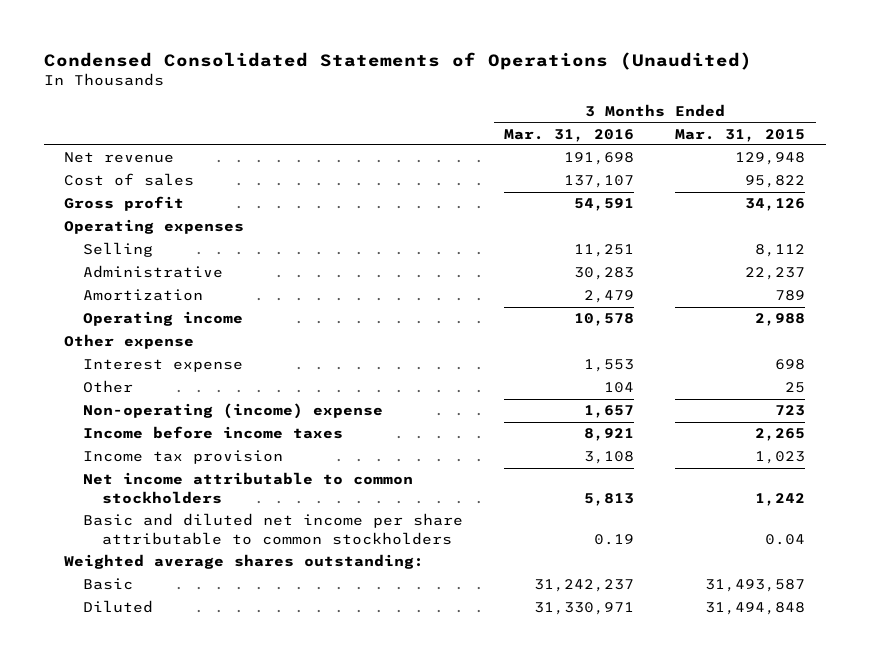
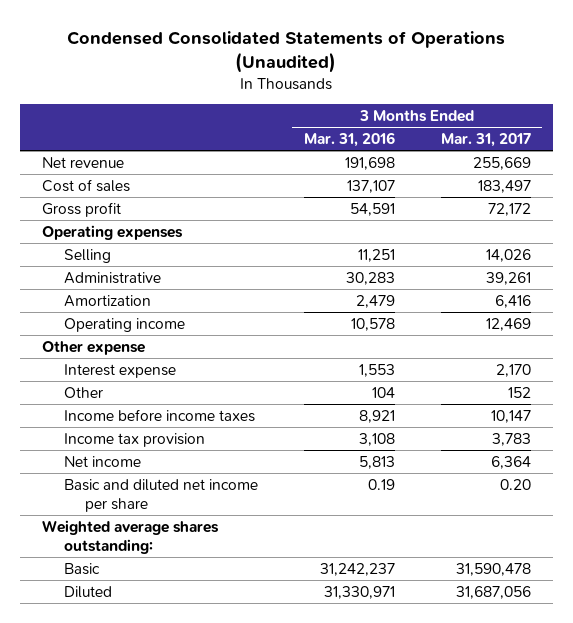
[675,128,806,142] Mar. 31, 2015 -> none
none -> [440,133,531,148] Mar. 31, 2017
[83,403,384,420] Non-operating (income) expense -> none
[83,472,414,504] Net income attributable to common stockholders -> [63,455,141,467] Net income
[83,513,464,545] Basic and diluted net income per share attributable to common stockholders -> [63,478,258,512] Basic and diluted net income per share

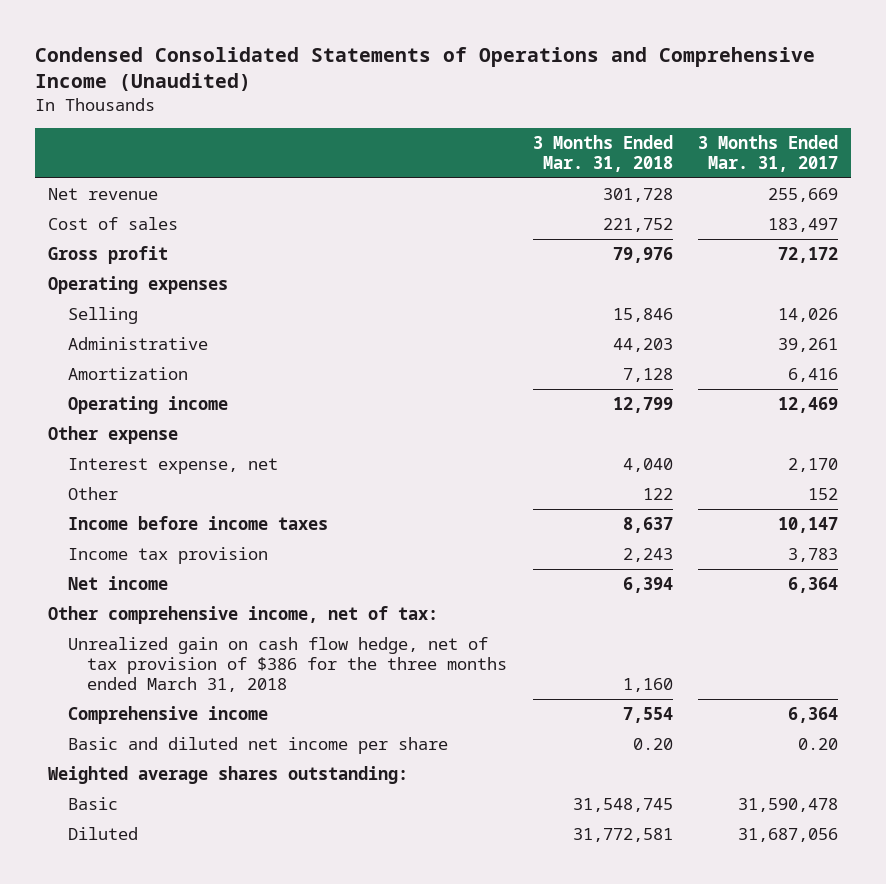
[67,30,506,73] Condensed Consolidated Statements of Operations (Unaudited) -> [35,46,816,91] Condensed Consolidated Statements of Operations and Comprehensive Income (Unaudited)
[303,132,395,148] Mar. 31, 2016 -> none
none -> [532,135,673,172] 3 Months Ended Mar. 31, 2018
[63,363,176,378] Interest expense -> [67,458,278,475] Interest expense, net
none -> [47,606,438,625] Other comprehensive income, net of tax:
none -> [67,637,508,692] Unrealized gain on cash flow hedge, net of tax provision of $386 for the three months ended March 31, 2018
none -> [67,706,268,725] Comprehensive income

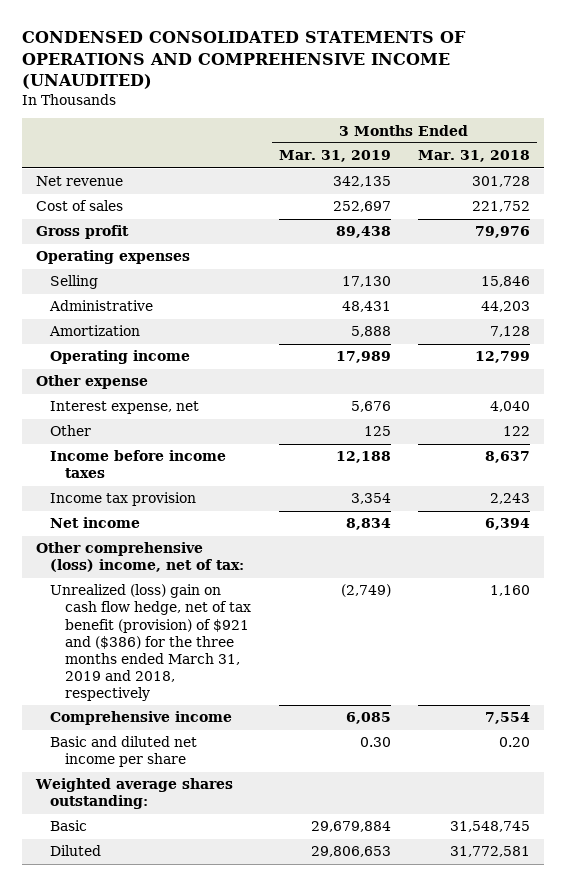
[35,46,816,91] Condensed Consolidated Statements of Operations and Comprehensive Income (Unaudited) -> [22,31,467,90] CONDENSED CONSOLIDATED STATEMENTS OF OPERATIONS AND COMPREHENSIVE INCOME (UNAUDITED)
[698,135,839,172] 3 Months Ended Mar. 31, 2017 -> none
none -> [278,150,391,163] Mar. 31, 2019
[47,606,438,625] Other comprehensive income, net of tax: -> [36,542,245,573] Other comprehensive (loss) income, net of tax:
[67,637,508,692] Unrealized gain on cash flow hedge, net of tax provision of $386 for the three months ended March 31, 2018 -> [50,584,251,702] Unrealized (loss) gain on cash flow hedge, net of tax benefit (provision) of $921 and ($386) for the three months ended March 31, 2019 and 2018, respectively

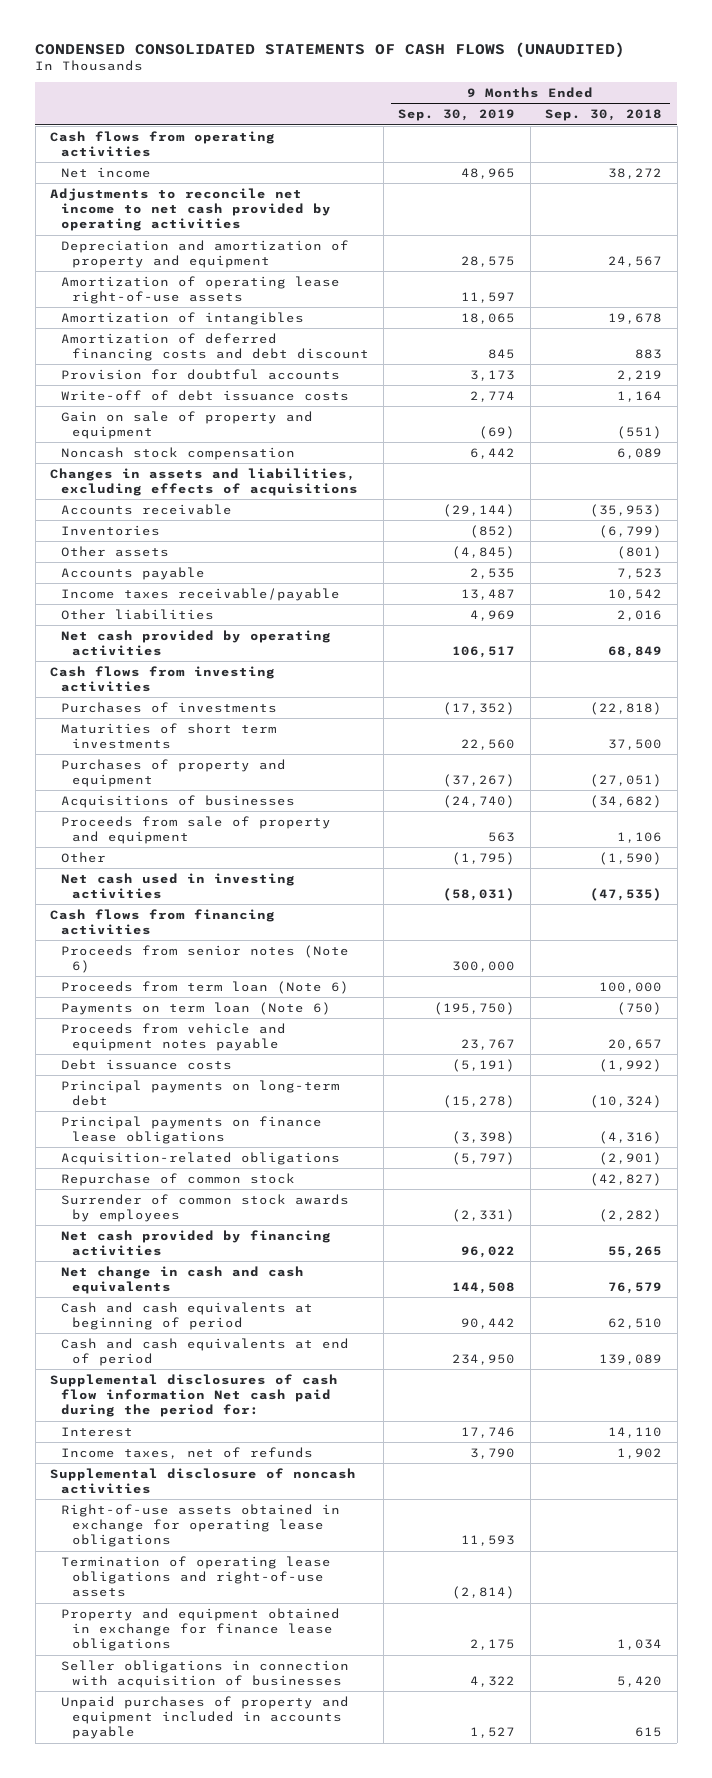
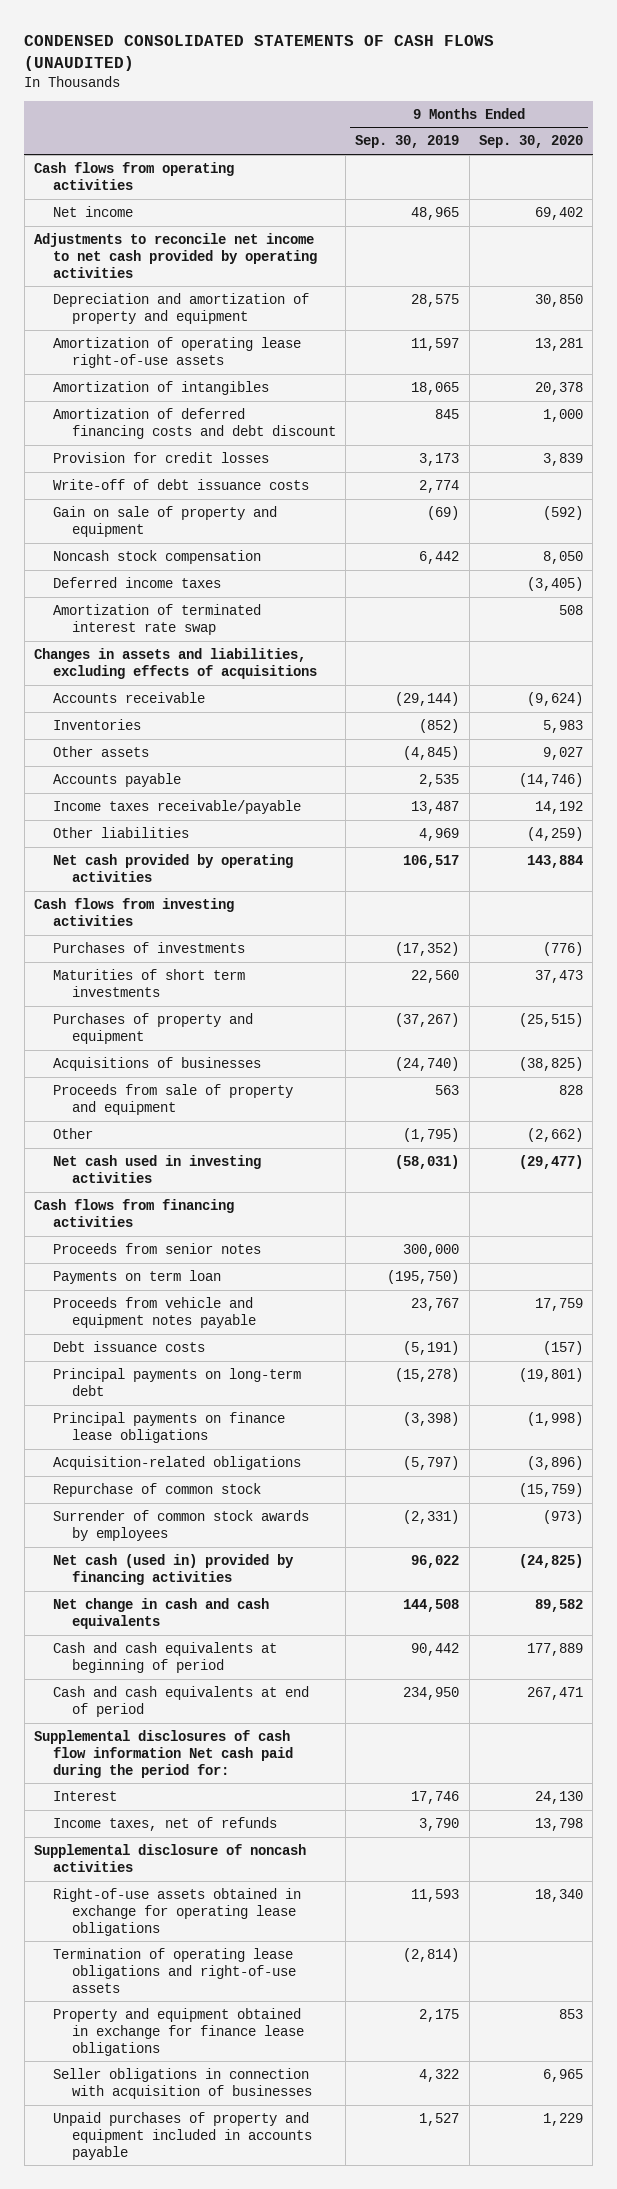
[545,109,663,122] Sep. 30, 2018 -> none
none -> [478,135,583,149] Sep. 30, 2020
[60,368,340,380] Provision for doubtful accounts -> [52,451,269,463] Provision for credit losses
none -> [52,576,221,588] Deferred income taxes
none -> [52,603,261,635] Amortization of terminated interest rate swap
[60,980,349,994] Proceeds from term loan (Note 6) -> none
[60,944,349,973] Proceeds from senior notes (Note 6) -> [52,1242,261,1254] Proceeds from senior notes
[60,1001,331,1015] Payments on term loan (Note 6) -> [52,1269,221,1284] Payments on term loan
[60,1229,331,1256] Net cash provided by financing activities -> [52,1553,294,1585] Net cash (used in) provided by financing activities

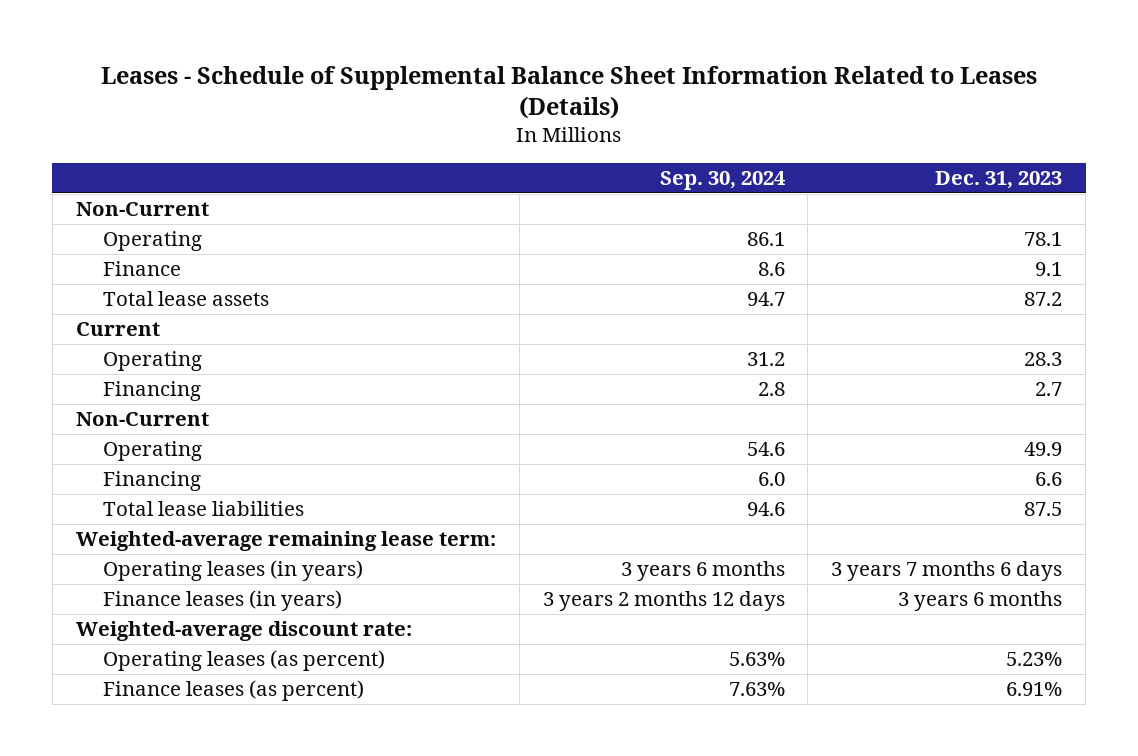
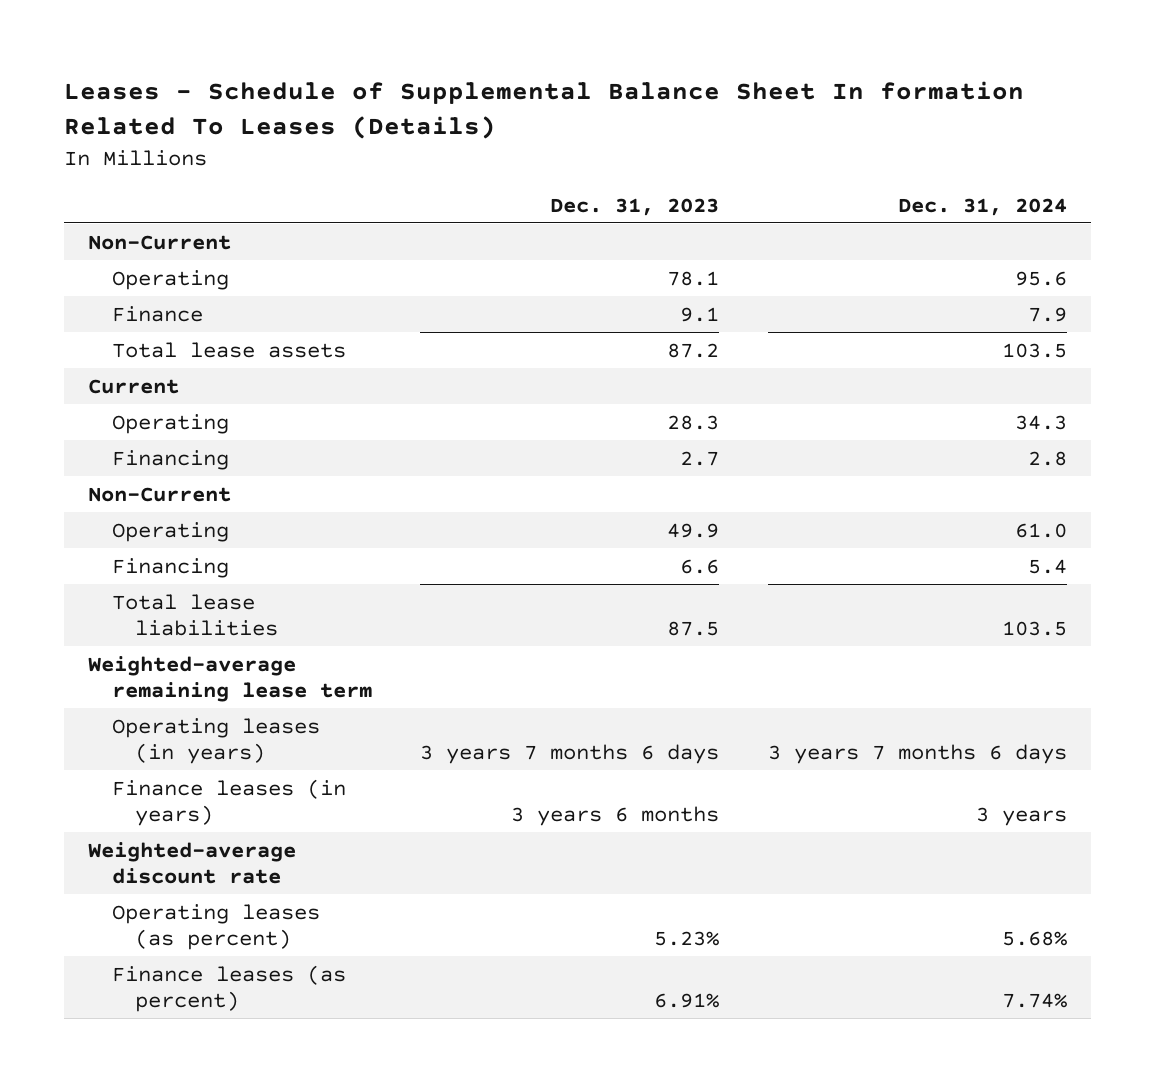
[101,65,1038,120] Leases - Schedule of Supplemental Balance Sheet Information Related to Leases (Details) -> [63,80,1024,140] Leases - Schedule of Supplemental Balance Sheet In formation Related To Leases (Details)
[659,171,786,191] Sep. 30, 2024 -> none
none -> [897,197,1067,216] Dec. 31, 2024
[75,531,496,552] Weighted-average remaining lease term: -> [88,655,372,702] Weighted-average remaining lease term
[75,621,412,642] Weighted-average discount rate: -> [88,841,297,884] Weighted-average discount rate

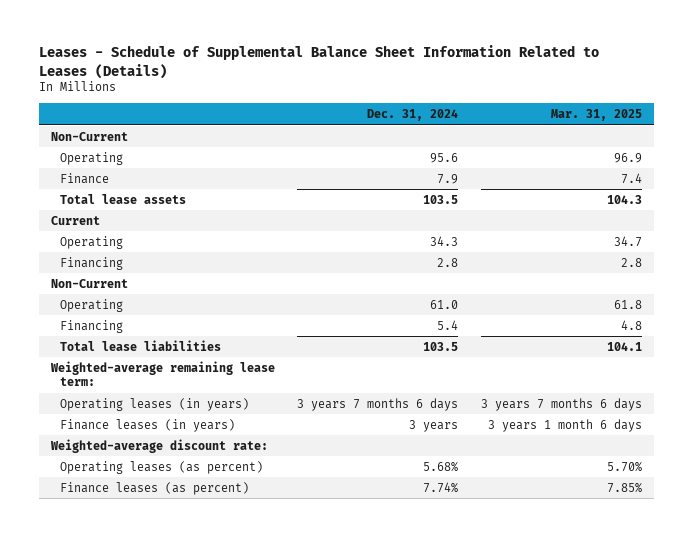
[63,80,1024,140] Leases - Schedule of Supplemental Balance Sheet In formation Related To Leases (Details) -> [39,45,600,79] Leases - Schedule of Supplemental Balance Sheet Information Related to Leases (Details)
[550,197,720,216] Dec. 31, 2023 -> none
none -> [551,109,643,122] Mar. 31, 2025
[88,655,372,702] Weighted-average remaining lease term -> [49,360,275,387] Weighted-average remaining lease term:
[88,841,297,884] Weighted-average discount rate -> [49,438,268,453] Weighted-average discount rate:

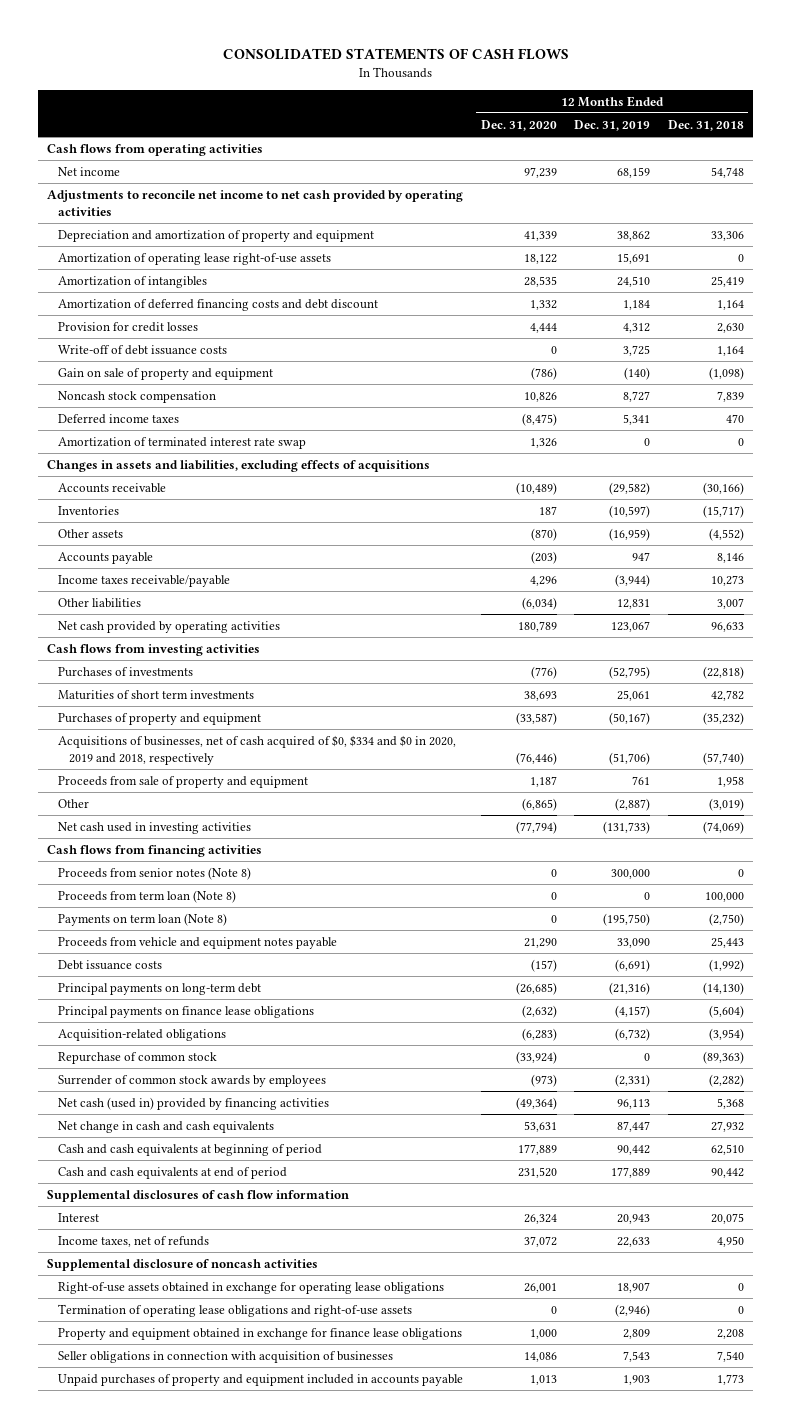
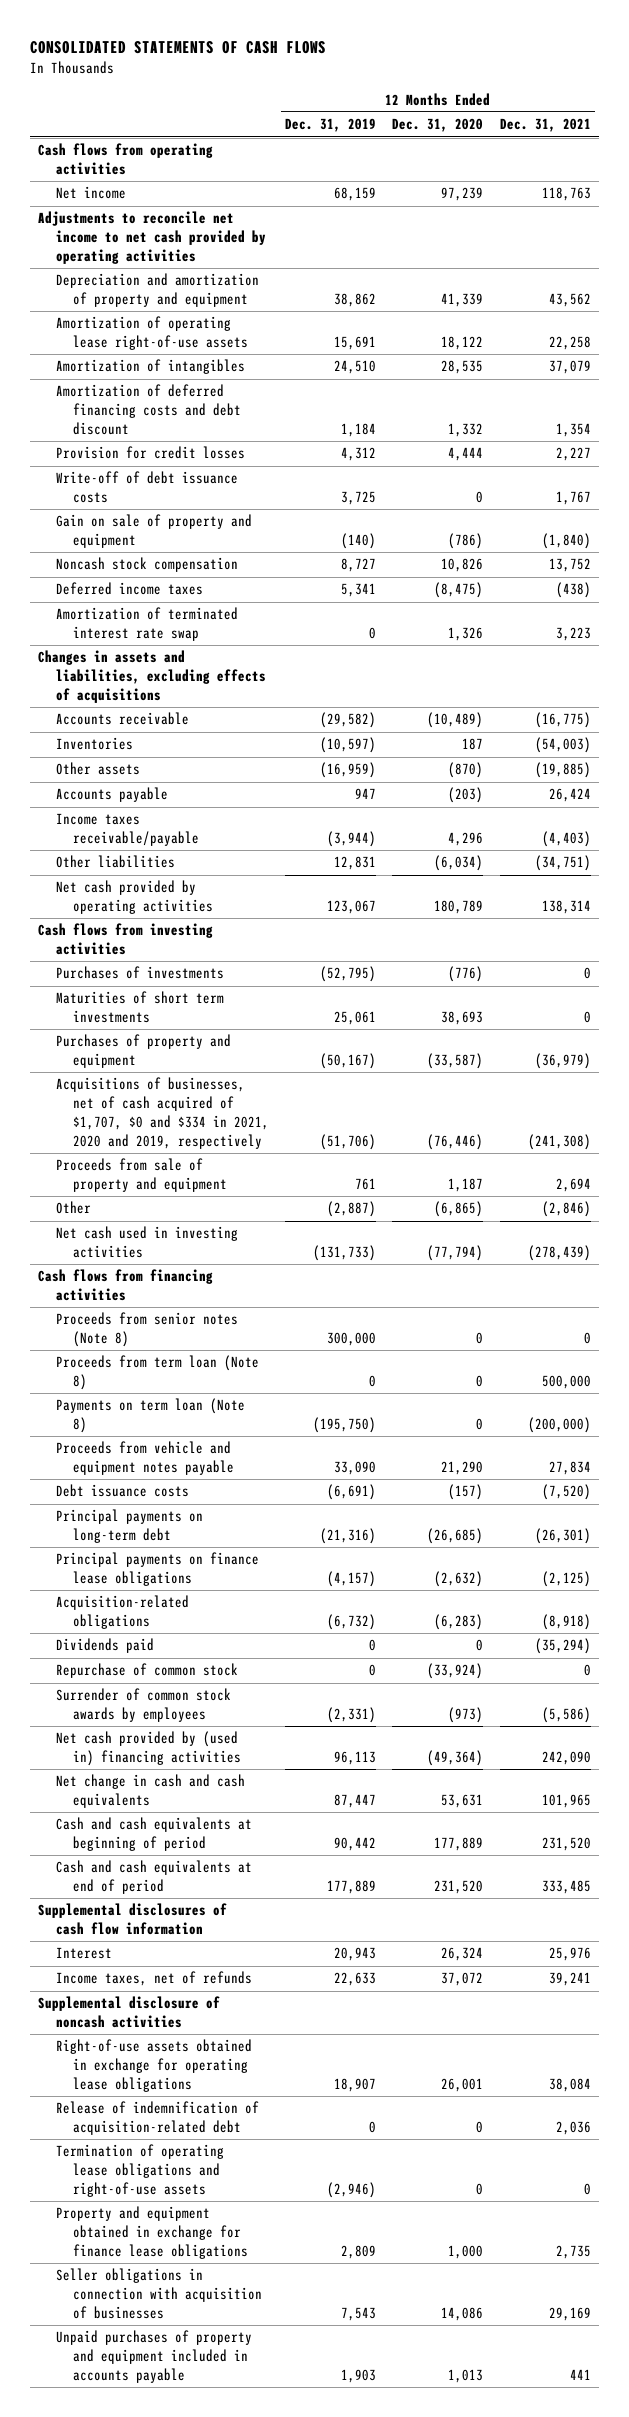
[667,119,744,131] Dec. 31, 2018 -> none
none -> [499,118,591,133] Dec. 31, 2021
[58,734,457,765] Acquisitions of businesses, net of cash acquired of $0, $334 and $0 in 2020, 2019 and 2018, respectively -> [55,1077,269,1149] Acquisitions of businesses, net of cash acquired of $1,707, $0 and $334 in 2021, 2020 and 2019, respectively
none -> [55,1638,154,1654] Dividends paid
[58,1096,330,1110] Net cash (used in) provided by financing activities -> [55,1731,241,1767] Net cash provided by (used in) financing activities
none -> [55,2101,259,2136] Release of indemnification of acquisition-related debt

